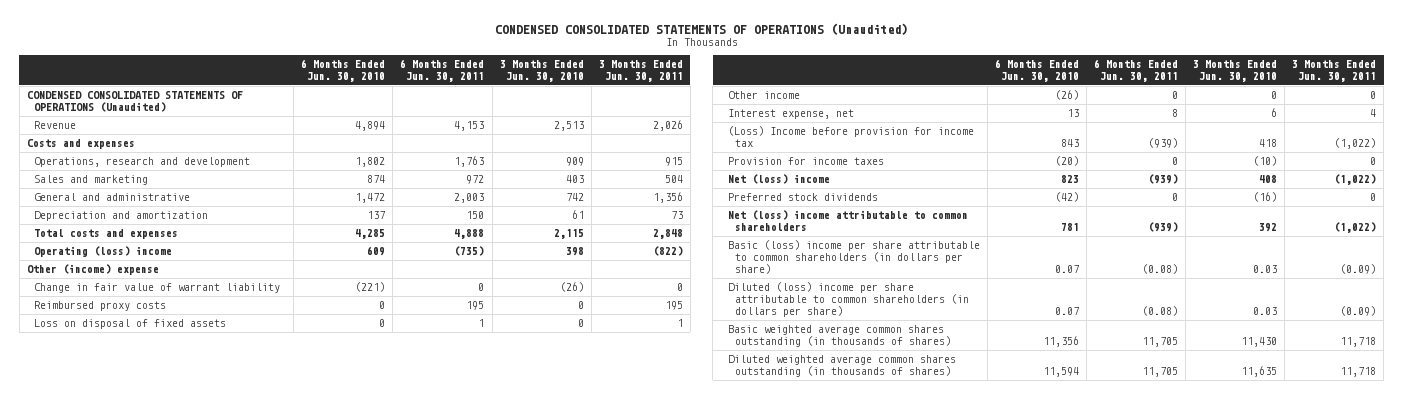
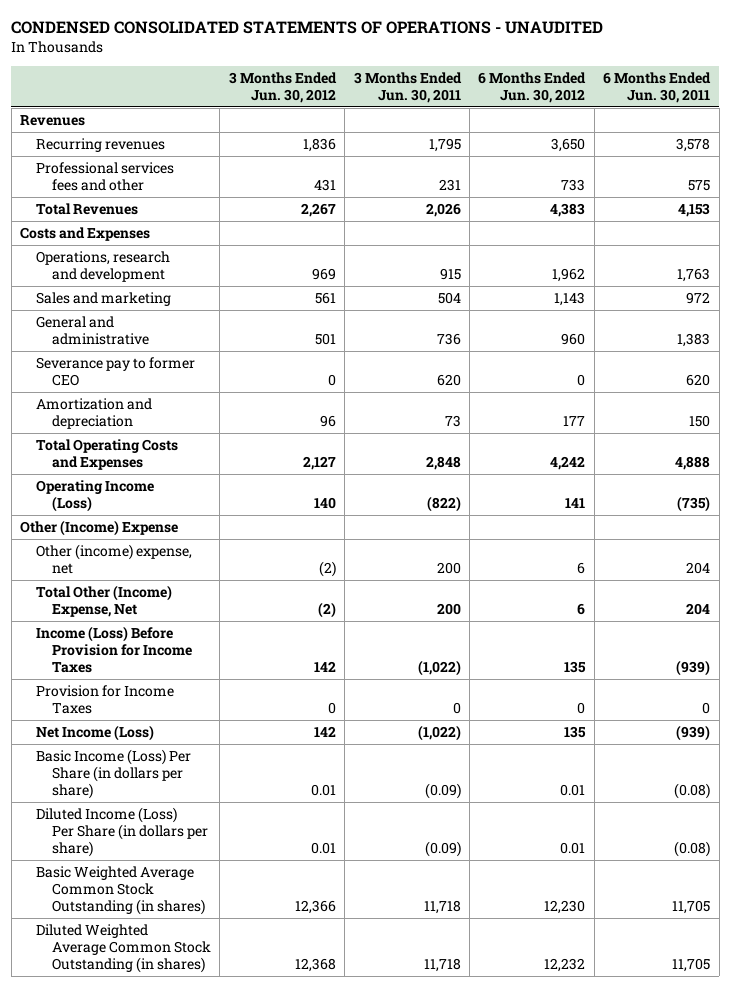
[494,22,908,35] CONDENSED CONSOLIDATED STATEMENTS OF OPERATIONS (Unaudited) -> [11,20,604,34] CONDENSED CONSOLIDATED STATEMENTS OF OPERATIONS - UNAUDITED
[301,59,386,82] 6 Months Ended Jun. 30, 2010 -> none
[499,60,584,82] 3 Months Ended Jun. 30, 2010 -> none
none -> [228,71,337,103] 3 Months Ended Jun. 30, 2012
none -> [478,71,587,103] 6 Months Ended Jun. 30, 2012
[27,91,244,112] CONDENSED CONSOLIDATED STATEMENTS OF OPERATIONS (Unaudited) -> none
none -> [20,114,86,126] Revenues
none -> [36,137,166,152] Recurring revenues
none -> [36,161,175,191] Professional services fees and other
[34,121,77,130] Revenue -> [36,202,139,215] Total Revenues
[27,139,136,150] Costs and expenses -> [20,226,151,241] Costs and Expenses
[34,283,281,294] Change in fair value of warrant liability -> none
[34,301,167,312] Reimbursed proxy costs -> none
[34,319,227,330] Loss on disposal of fixed assets -> none
[727,109,854,120] Interest expense, net -> none
[727,193,878,202] Preferred stock dividends -> none
[727,210,968,231] Net (loss) income attributable to common shareholders -> none
[454,193,485,204] 2,003 -> [677,332,711,347] 1,383
[652,192,683,204] 1,356 -> [436,332,461,345] 736
none -> [36,356,196,386] Severance pay to former CEO
[34,211,209,222] Depreciation and amortization -> [36,397,153,429] Amortization and depreciation
[34,229,179,240] Total costs and expenses -> [36,438,179,470] Total Operating Costs and Expenses
[34,246,173,258] Operating (loss) income -> [36,479,155,512] Operating Income (Loss)
[27,264,160,276] Other (income) expense -> [20,519,179,536] Other (Income) Expense
[727,91,800,100] Other income -> [36,543,193,574] Other (income) expense, net
[1171,91,1178,100] 0 -> [686,561,711,574] 204
[1370,91,1377,100] 0 -> [436,561,461,574] 200
none -> [36,584,173,617] Total Other (Income) Expense, Net
[727,126,974,147] (Loss) Income before provision for income tax -> [36,625,192,673] Income (Loss) Before Provision for Income Taxes
[727,157,884,166] Provision for income taxes -> [36,684,175,714] Provision for Income Taxes
[727,174,830,185] Net (loss) income -> [36,724,155,741] Net Income (Loss)
[727,240,980,274] Basic (loss) income per share attributable to common shareholders (in dollars per share) -> [36,748,192,799] Basic Income (Loss) Per Share (in dollars per share)
[727,282,969,317] Diluted (loss) income per share attributable to common shareholders (in dollars per share) -> [36,806,208,857] Diluted Income (Loss) Per Share (in dollars per share)
[727,325,951,347] Basic weighted average common shares outstanding (in thousands of shares) -> [36,865,205,915] Basic Weighted Average Common Stock Outstanding (in shares)
[727,355,956,377] Diluted weighted average common shares outstanding (in thousands of shares) -> [36,923,211,973] Diluted Weighted Average Common Stock Outstanding (in shares)

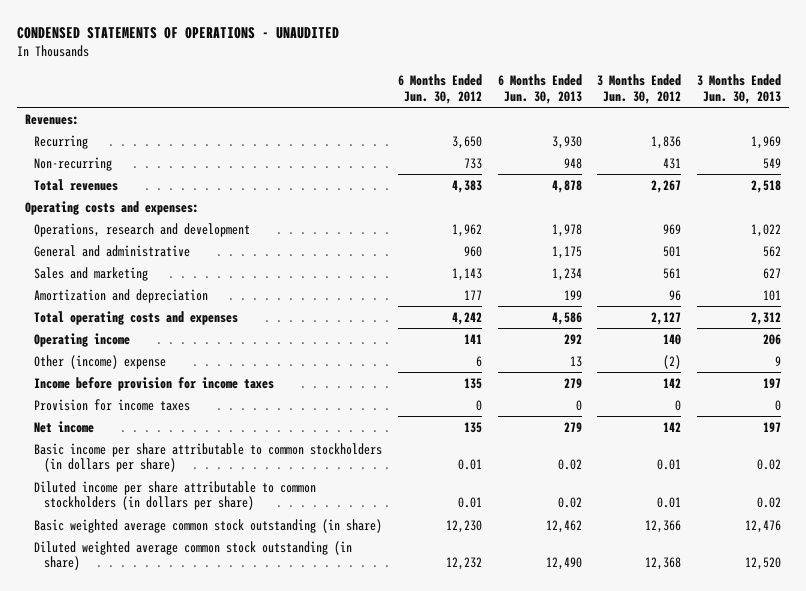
[11,20,604,34] CONDENSED CONSOLIDATED STATEMENTS OF OPERATIONS - UNAUDITED -> [16,26,339,39] CONDENSED STATEMENTS OF OPERATIONS - UNAUDITED
[353,71,462,103] 3 Months Ended Jun. 30, 2011 -> none
[603,71,712,103] 6 Months Ended Jun. 30, 2011 -> none
none -> [497,74,582,105] 6 Months Ended Jun. 30, 2013
none -> [697,74,782,105] 3 Months Ended Jun. 30, 2013
[20,114,86,126] Revenues -> [24,113,79,125] Revenues:
[36,137,166,152] Recurring revenues -> [34,134,89,149] Recurring
[36,161,175,191] Professional services fees and other -> [34,156,113,171] Non-recurring
[36,202,139,215] Total Revenues -> [34,178,119,191] Total revenues
[20,226,151,241] Costs and Expenses -> [24,200,199,215] Operating costs and expenses:
[36,356,196,386] Severance pay to former CEO -> none
[36,291,172,306] Sales and marketing -> [34,266,149,281] Sales and marketing
[20,519,179,536] Other (Income) Expense -> none
[36,584,173,617] Total Other (Income) Expense, Net -> none
[36,438,179,470] Total Operating Costs and Expenses -> [34,310,239,325] Total operating costs and expenses
[36,479,155,512] Operating Income (Loss) -> [34,332,131,347] Operating income
[36,543,193,574] Other (income) expense, net -> [34,354,167,369] Other (income) expense
[36,625,192,673] Income (Loss) Before Provision for Income Taxes -> [34,376,275,391] Income before provision for income taxes
[36,684,175,714] Provision for Income Taxes -> [34,398,191,411] Provision for income taxes
[36,724,155,741] Net Income (Loss) -> [34,420,95,433] Net income
[36,748,192,799] Basic Income (Loss) Per Share (in dollars per share) -> [34,442,383,473] Basic income per share attributable to common stockholders (in dollars per share)
[36,806,208,857] Diluted Income (Loss) Per Share (in dollars per share) -> [34,480,317,511] Diluted income per share attributable to common stockholders (in dollars per share)
[36,865,205,915] Basic Weighted Average Common Stock Outstanding (in shares) -> [34,518,383,533] Basic weighted average common stock outstanding (in share)
[36,923,211,973] Diluted Weighted Average Common Stock Outstanding (in shares) -> [34,540,353,571] Diluted weighted average common stock outstanding (in share)

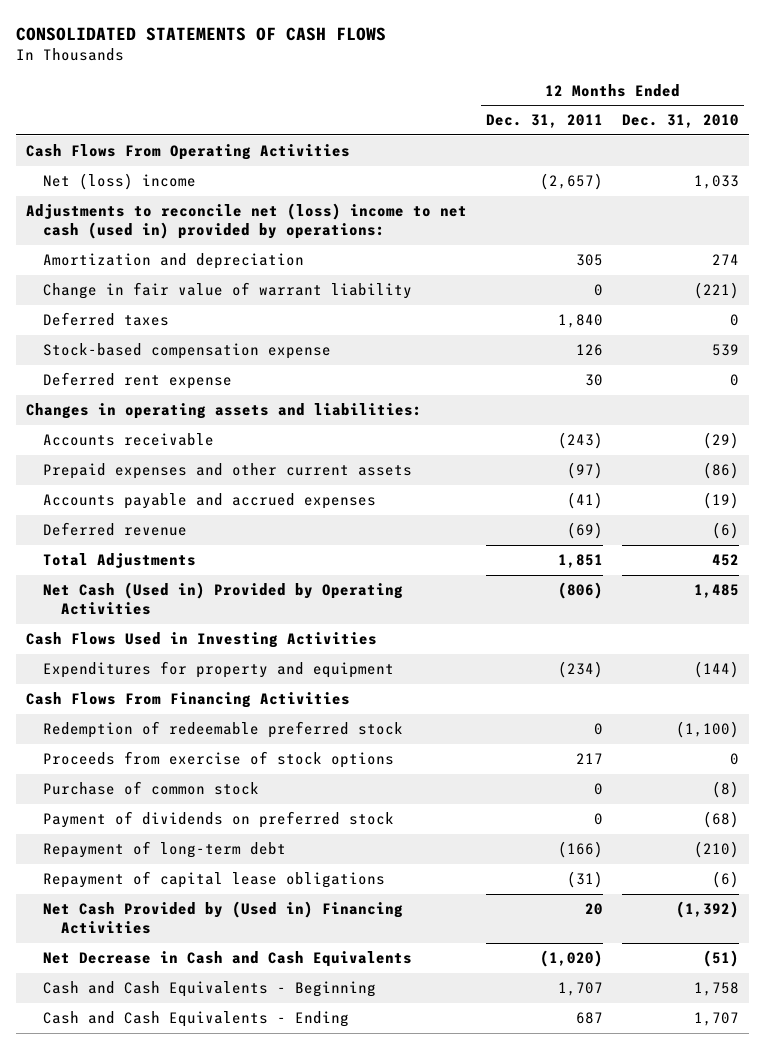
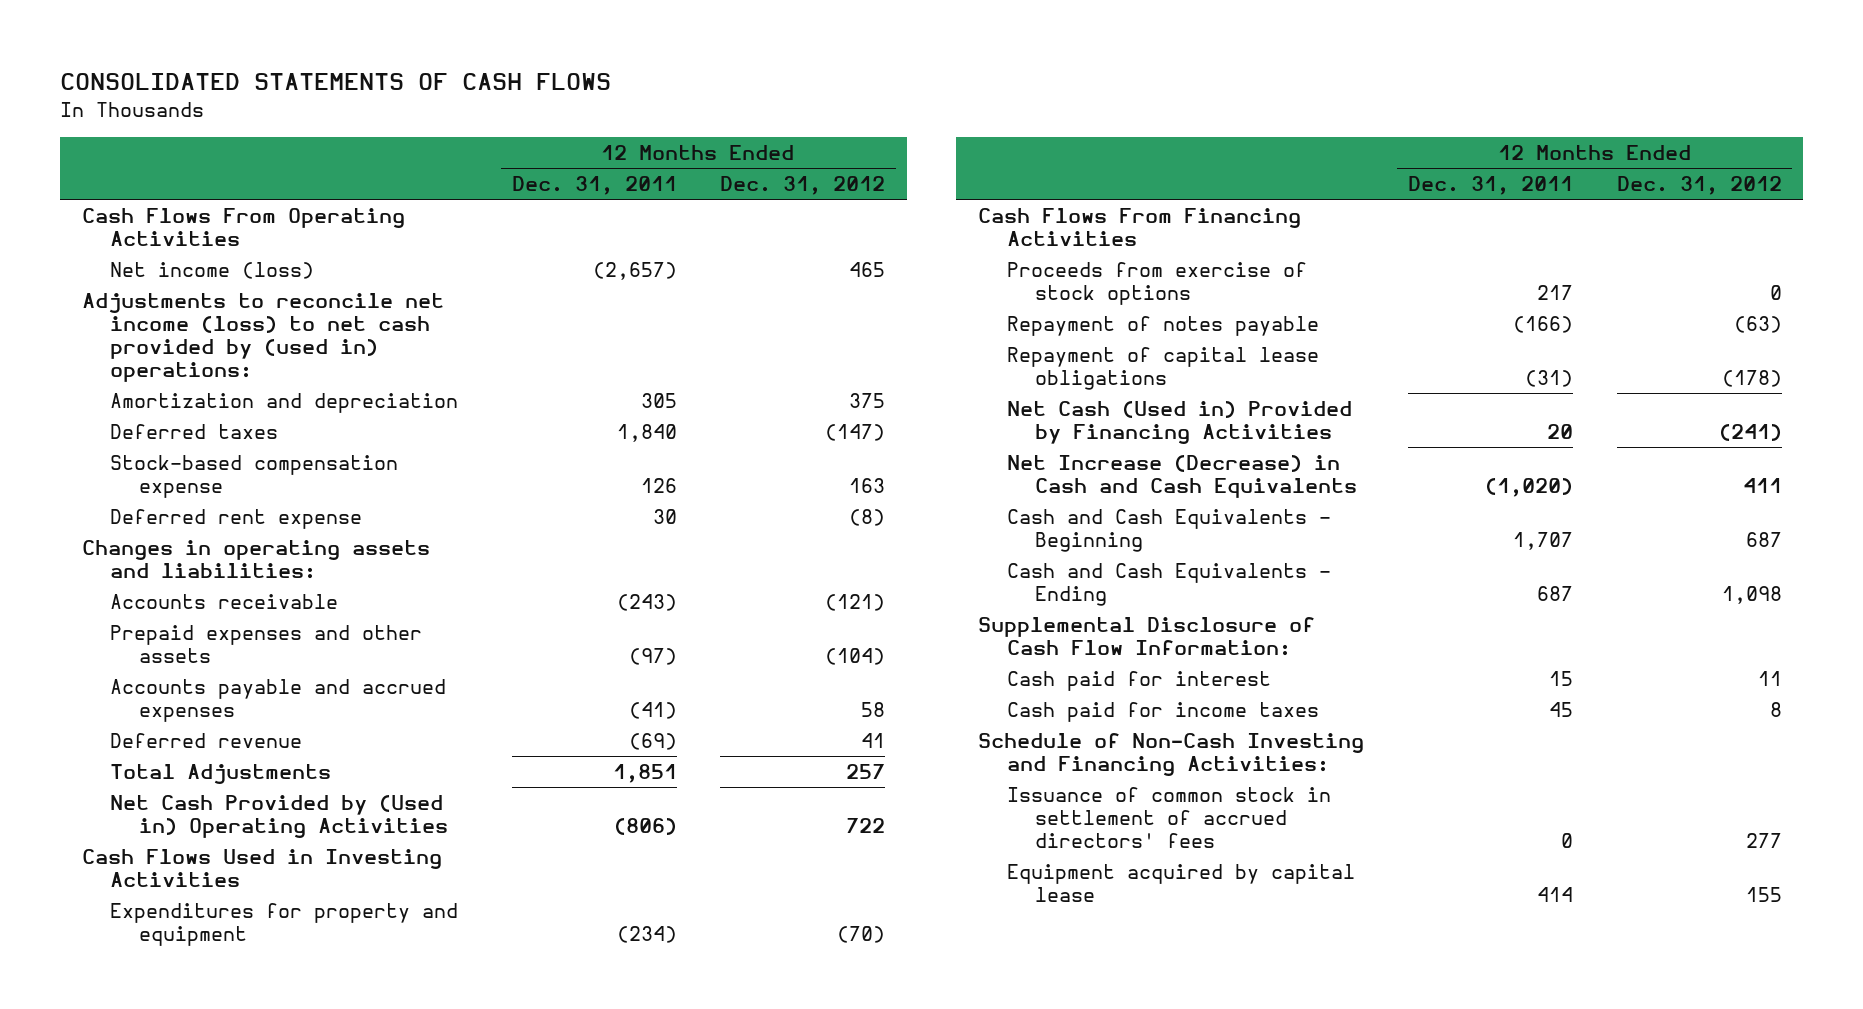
[622,114,740,129] Dec. 31, 2010 -> none
none -> [720,176,886,196] Dec. 31, 2012
[43,173,197,191] Net (loss) income -> [110,262,315,280] Net income (loss)
[25,203,467,240] Adjustments to reconcile net (loss) income to net cash (used in) provided by operations: -> [81,293,444,382] Adjustments to reconcile net income (loss) to net cash provided by (used in) operations:
[43,282,413,300] Change in fair value of warrant liability -> none
[43,463,413,480] Prepaid expenses and other current assets -> [110,625,423,664] Prepaid expenses and other assets
[43,582,404,616] Net Cash (Used in) Provided by Operating Activities -> [110,795,448,839] Net Cash Provided by (Used in) Operating Activities
[43,721,404,739] Redemption of redeemable preferred stock -> none
[43,781,260,796] Purchase of common stock -> none
[43,811,395,829] Payment of dividends on preferred stock -> none
[43,841,287,859] Repayment of long-term debt -> [1006,316,1319,337] Repayment of notes payable
[43,901,404,935] Net Cash Provided by (Used in) Financing Activities -> [1006,401,1352,445] Net Cash (Used in) Provided by Financing Activities
[43,951,413,968] Net Decrease in Cash and Cash Equivalents -> [1006,455,1358,499] Net Increase (Decrease) in Cash and Cash Equivalents
none -> [978,617,1316,657] Supplemental Disclosure of Cash Flow Information:
none -> [1006,671,1271,692] Cash paid for interest
none -> [1006,702,1319,723] Cash paid for income taxes
none -> [978,733,1365,777] Schedule of Non-Cash Investing and Financing Activities:
none -> [1006,787,1331,849] Issuance of common stock in settlement of accrued directors' fees
none -> [1006,864,1355,903] Equipment acquired by capital lease

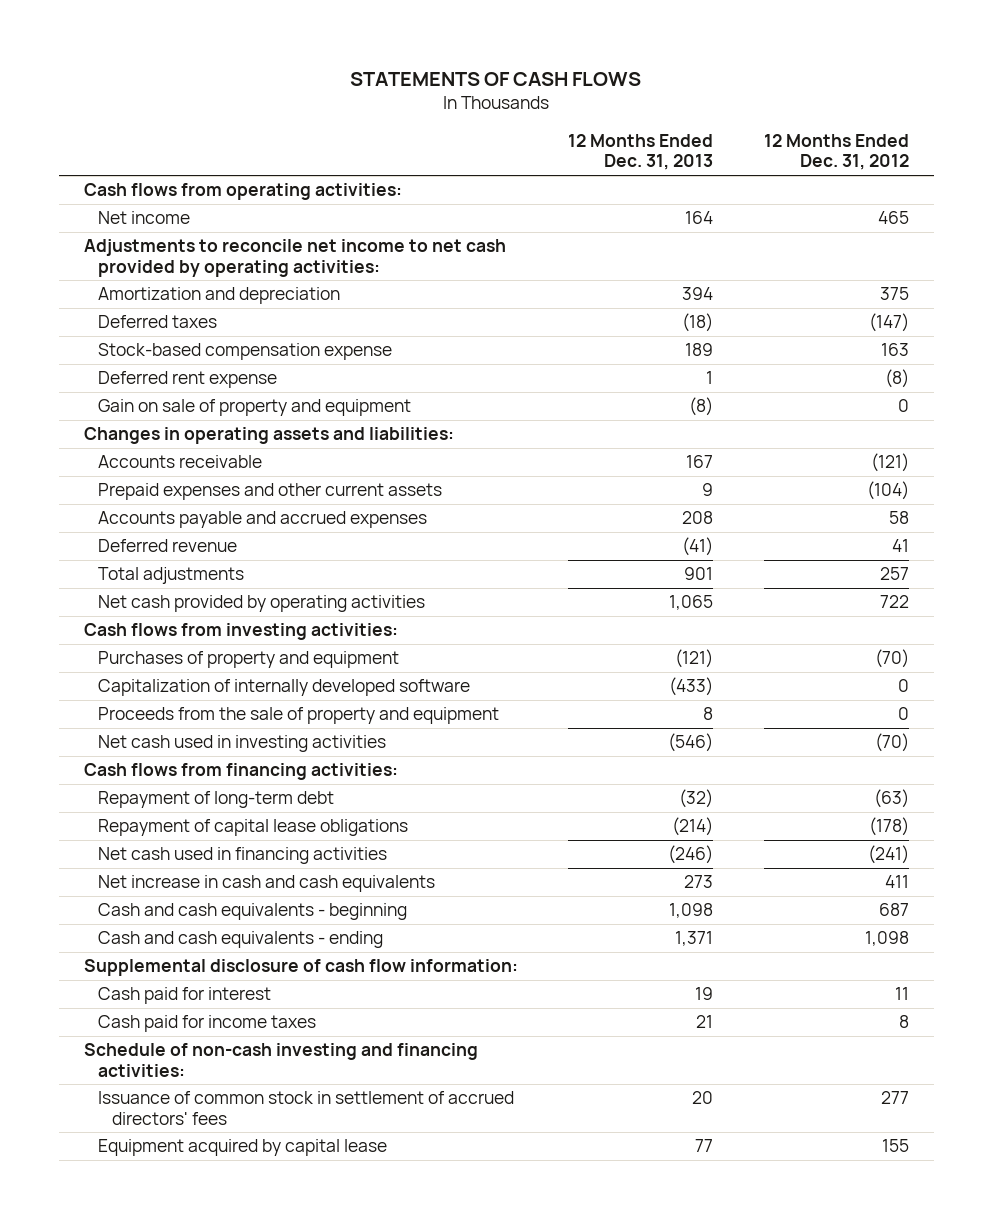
[59,73,611,91] CONSOLIDATED STATEMENTS OF CASH FLOWS -> [350,71,642,86] STATEMENTS OF CASH FLOWS
[511,176,677,196] Dec. 31, 2011 -> none
none -> [568,133,714,171] 12 Months Ended Dec. 31, 2013
[81,208,405,247] Cash Flows From Operating Activities -> [83,183,402,201] Cash flows from operating activities:
[110,262,315,280] Net income (loss) -> [97,211,190,225] Net income
[81,293,444,382] Adjustments to reconcile net income (loss) to net cash provided by (used in) operations: -> [83,239,506,277] Adjustments to reconcile net income to net cash provided by operating activities:
none -> [97,399,411,417] Gain on sale of property and equipment
[110,625,423,664] Prepaid expenses and other assets -> [97,483,442,501] Prepaid expenses and other current assets
[1006,262,1307,306] Proceeds from exercise of stock options -> none
[110,764,332,785] Total Adjustments -> [97,567,244,585] Total adjustments
[110,795,448,839] Net Cash Provided by (Used in) Operating Activities -> [97,595,425,613] Net cash provided by operating activities
[81,849,442,888] Cash Flows Used in Investing Activities -> [83,623,398,641] Cash flows from investing activities:
[110,903,459,947] Expenditures for property and equipment -> [97,651,399,669] Purchases of property and equipment
none -> [97,679,470,697] Capitalization of internally developed software
none -> [97,707,499,725] Proceeds from the sale of property and equipment
none -> [97,735,386,753] Net cash used in investing activities
[978,208,1302,247] Cash Flows From Financing Activities -> [83,763,398,781] Cash flows from financing activities:
[1006,316,1319,337] Repayment of notes payable -> [97,791,334,809] Repayment of long-term debt
[1006,401,1352,445] Net Cash (Used in) Provided by Financing Activities -> [97,847,387,865] Net cash used in financing activities
[1006,455,1358,499] Net Increase (Decrease) in Cash and Cash Equivalents -> [97,875,435,893] Net increase in cash and cash equivalents
[1006,509,1331,553] Cash and Cash Equivalents - Beginning -> [97,903,407,921] Cash and cash equivalents - beginning
[1006,563,1331,607] Cash and Cash Equivalents - Ending -> [97,931,383,949] Cash and cash equivalents - ending
[978,617,1316,657] Supplemental Disclosure of Cash Flow Information: -> [83,959,518,977] Supplemental disclosure of cash flow information:
[978,733,1365,777] Schedule of Non-Cash Investing and Financing Activities: -> [83,1043,478,1077] Schedule of non-cash investing and financing activities:

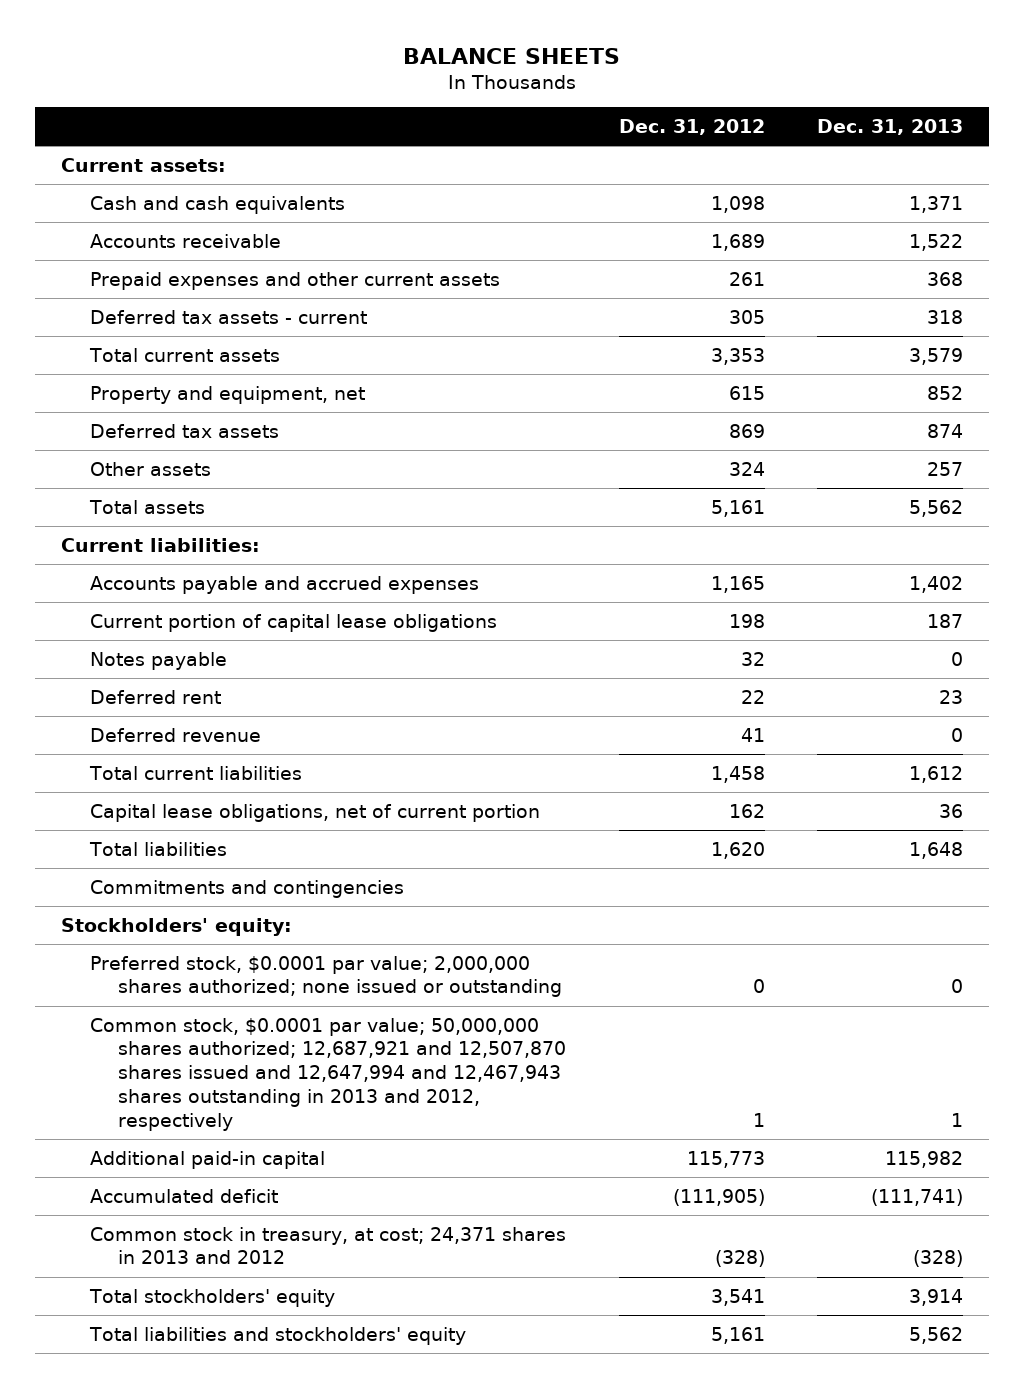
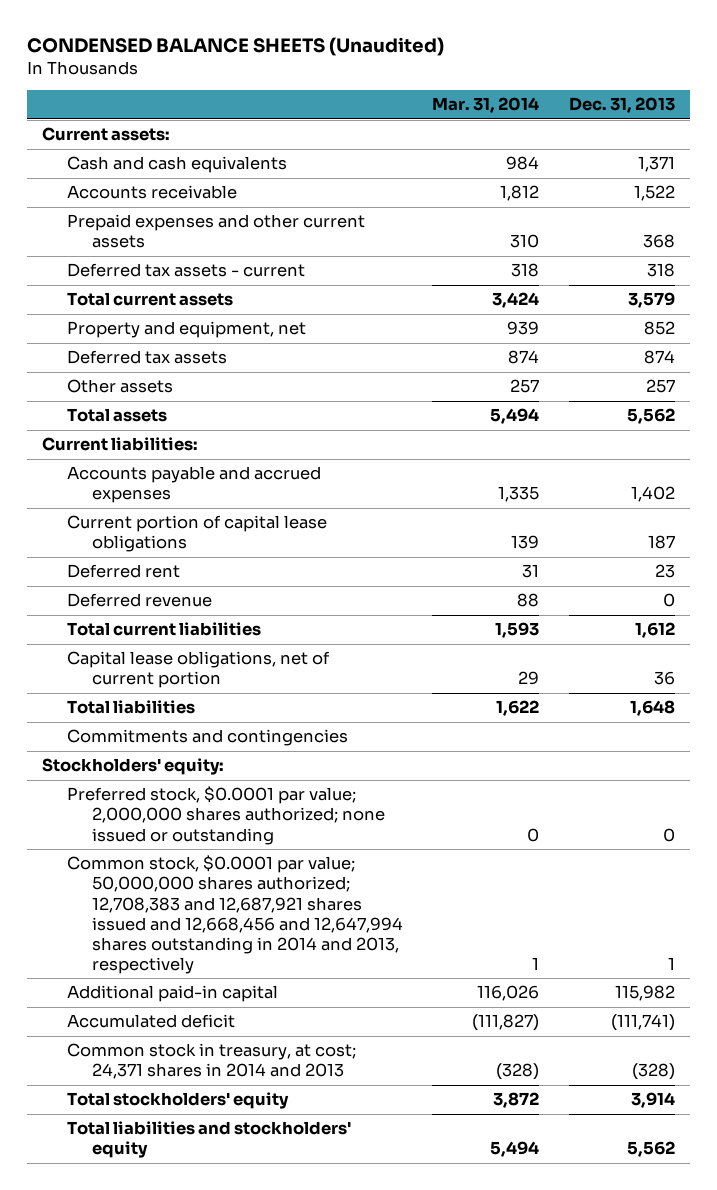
[403,47,621,64] BALANCE SHEETS -> [26,36,444,56] CONDENSED BALANCE SHEETS (Unaudited)
[618,119,765,136] Dec. 31, 2012 -> none
none -> [432,97,540,114] Mar. 31, 2014
[89,651,227,670] Notes payable -> none
[89,1017,567,1131] Common stock, $0.0001 par value; 50,000,000 shares authorized; 12,687,921 and 12,507,870 shares issued and 12,647,994 and 12,467,943 shares outstanding in 2013 and 2012, respectively -> [66,855,403,975] Common stock, $0.0001 par value; 50,000,000 shares authorized; 12,708,383 and 12,687,921 shares issued and 12,668,456 and 12,647,994 shares outstanding in 2014 and 2013, respectively
[89,1226,566,1265] Common stock in treasury, at cost; 24,371 shares in 2013 and 2012 -> [66,1043,356,1080] Common stock in treasury, at cost; 24,371 shares in 2014 and 2013

